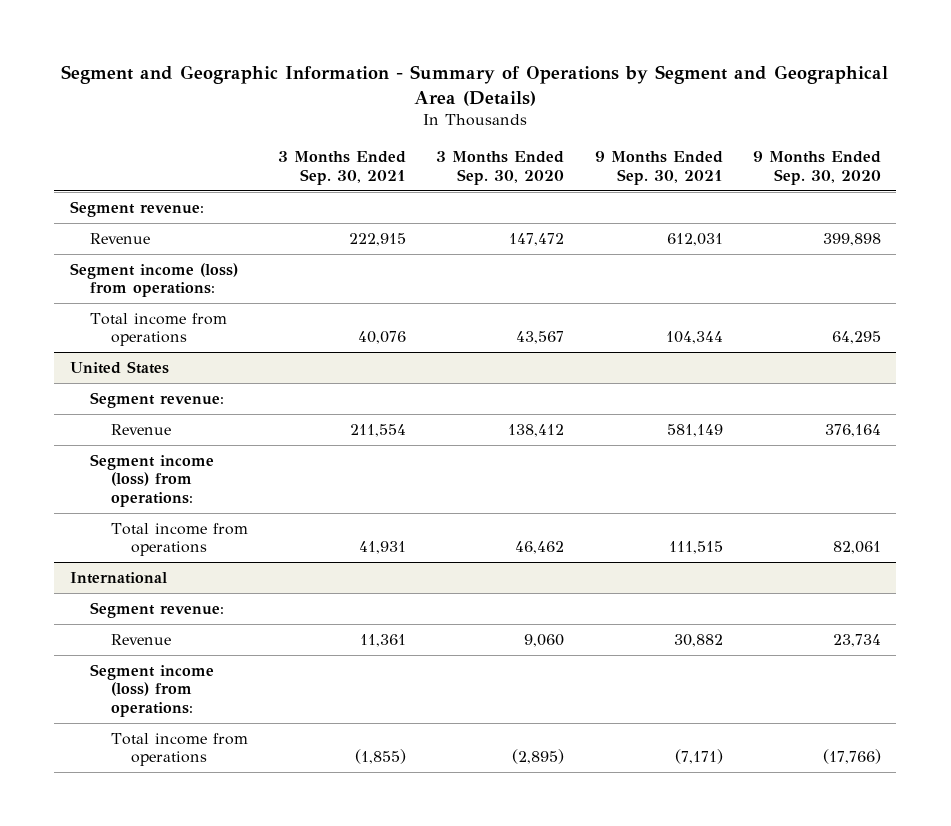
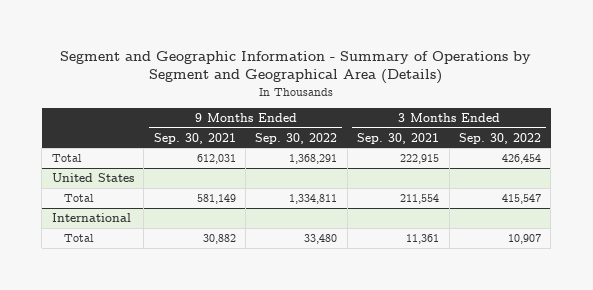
[436,151,565,185] 3 Months Ended Sep. 30, 2020 -> none
[753,151,882,185] 9 Months Ended Sep. 30, 2020 -> none
none -> [255,132,338,144] Sep. 30, 2022
none -> [459,132,542,144] Sep. 30, 2022
[69,200,204,217] Segment revenue: -> none
[69,262,238,298] Segment income (loss) from operations: -> none
[90,312,228,347] Total income from operations -> none
[90,232,151,244] Revenue -> [51,154,82,163] Total
[90,391,225,408] Segment revenue: -> none
[90,453,215,507] Segment income (loss) from operations: -> none
[110,522,248,557] Total income from operations -> none
[110,423,171,435] Revenue -> [64,194,95,203] Total
[90,601,225,618] Segment revenue: -> none
[90,663,215,717] Segment income (loss) from operations: -> none
[110,732,248,767] Total income from operations -> none
[110,633,171,645] Revenue -> [64,234,95,243] Total

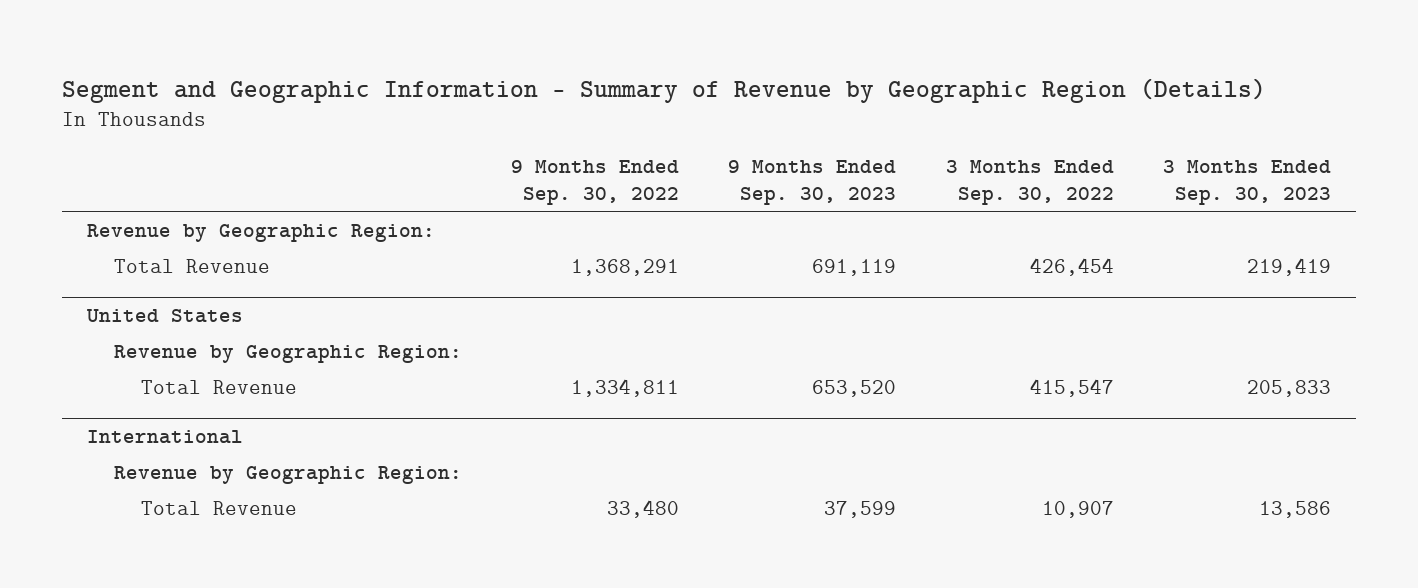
[60,50,532,85] Segment and Geographic Information - Summary of Operations by Segment and Geographical Area (Details) -> [62,77,1267,103] Segment and Geographic Information - Summary of Revenue by Geographic Region (Details)
[153,132,236,144] Sep. 30, 2021 -> none
[357,132,440,144] Sep. 30, 2021 -> none
none -> [728,159,897,206] 9 Months Ended Sep. 30, 2023
none -> [1163,159,1332,206] 3 Months Ended Sep. 30, 2023
none -> [86,223,435,242] Revenue by Geographic Region:
[51,154,82,163] Total -> [113,258,270,273] Total Revenue
none -> [113,344,462,363] Revenue by Geographic Region:
[64,194,95,203] Total -> [140,379,297,394] Total Revenue
none -> [113,465,462,484] Revenue by Geographic Region:
[64,234,95,243] Total -> [140,500,297,515] Total Revenue

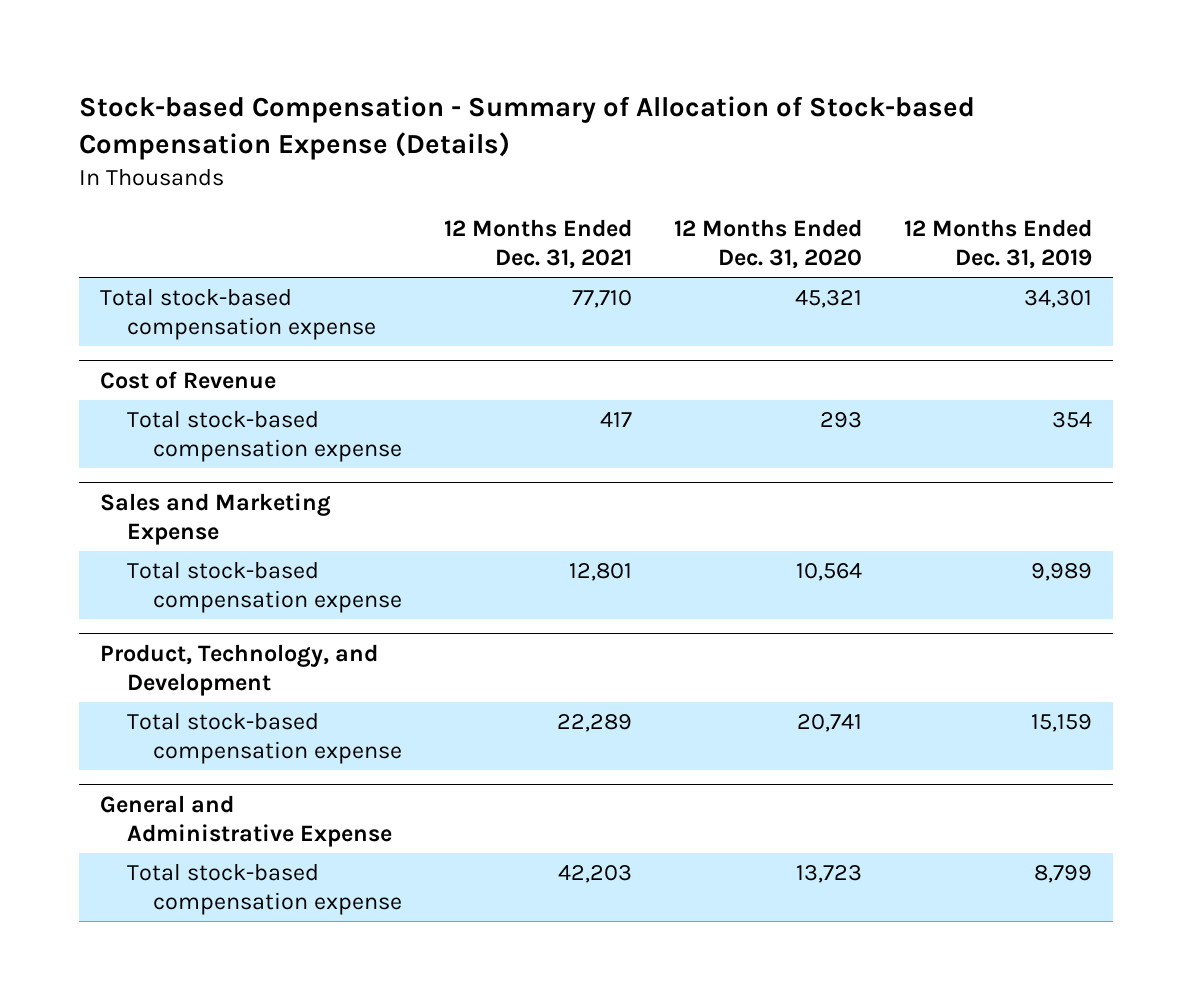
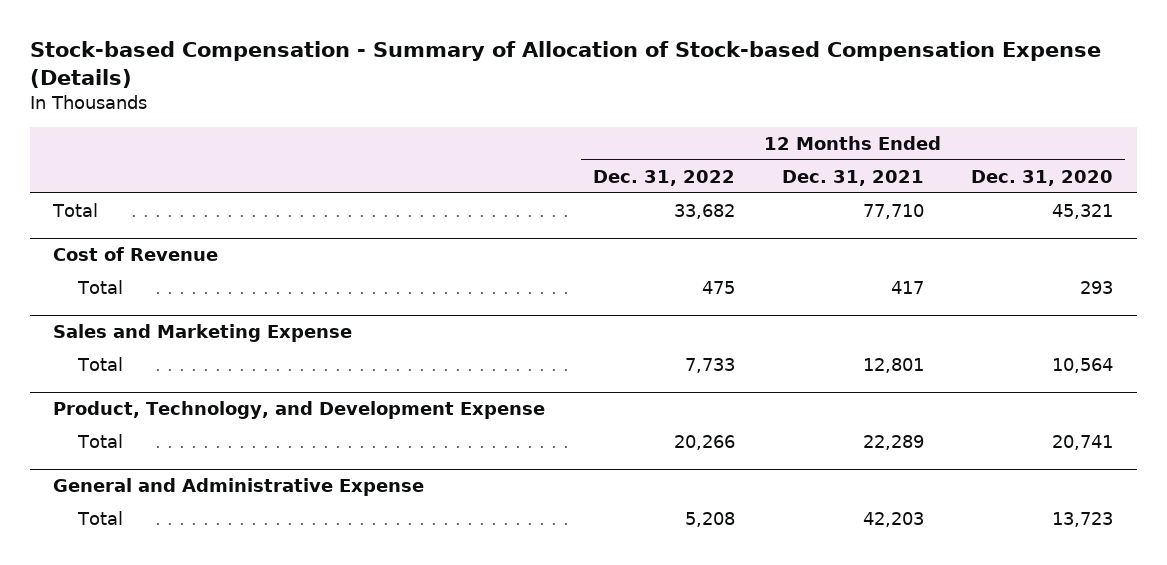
[904,219,1093,269] 12 Months Ended Dec. 31, 2019 -> none
none -> [592,169,735,186] Dec. 31, 2022
[100,288,376,341] Total stock-based compensation expense -> [52,202,99,217] Total
[126,410,402,463] Total stock-based compensation expense -> [77,279,124,294] Total
[126,561,402,614] Total stock-based compensation expense -> [77,356,124,371] Total
[100,643,379,696] Product, Technology, and Development -> [53,401,546,420] Product, Technology, and Development Expense
[126,712,402,765] Total stock-based compensation expense -> [77,433,124,448] Total
[126,863,402,916] Total stock-based compensation expense -> [77,510,124,525] Total

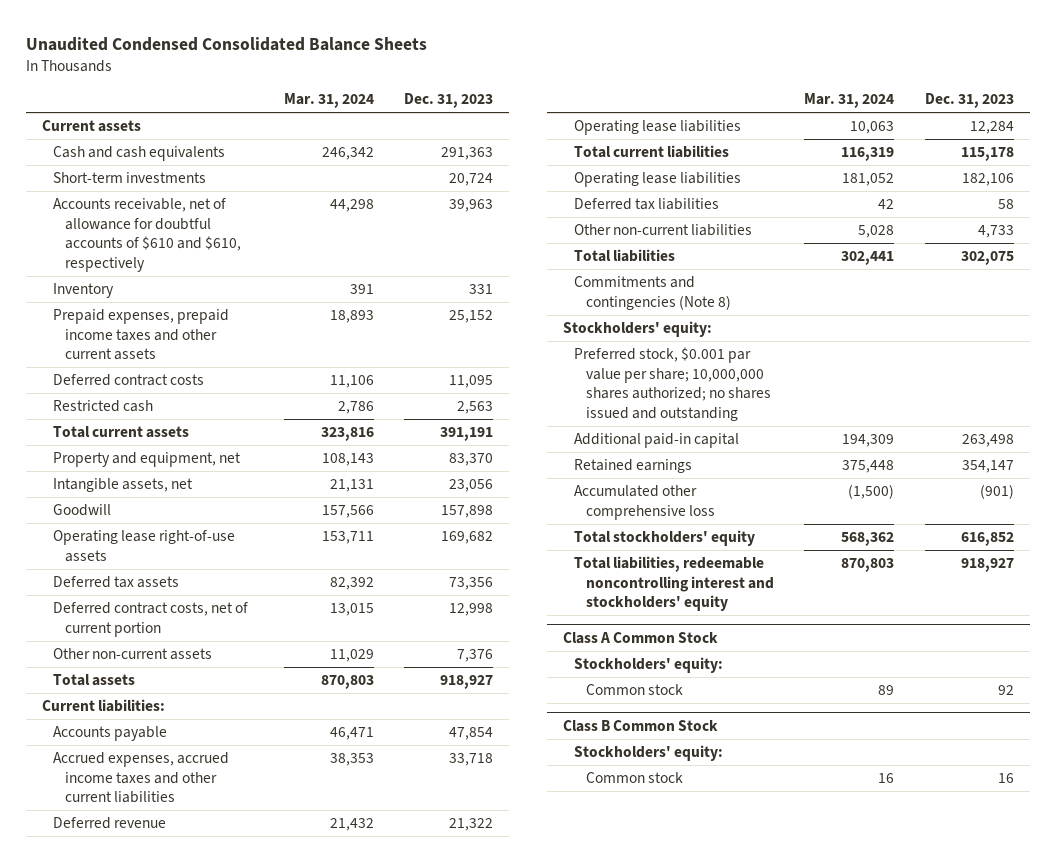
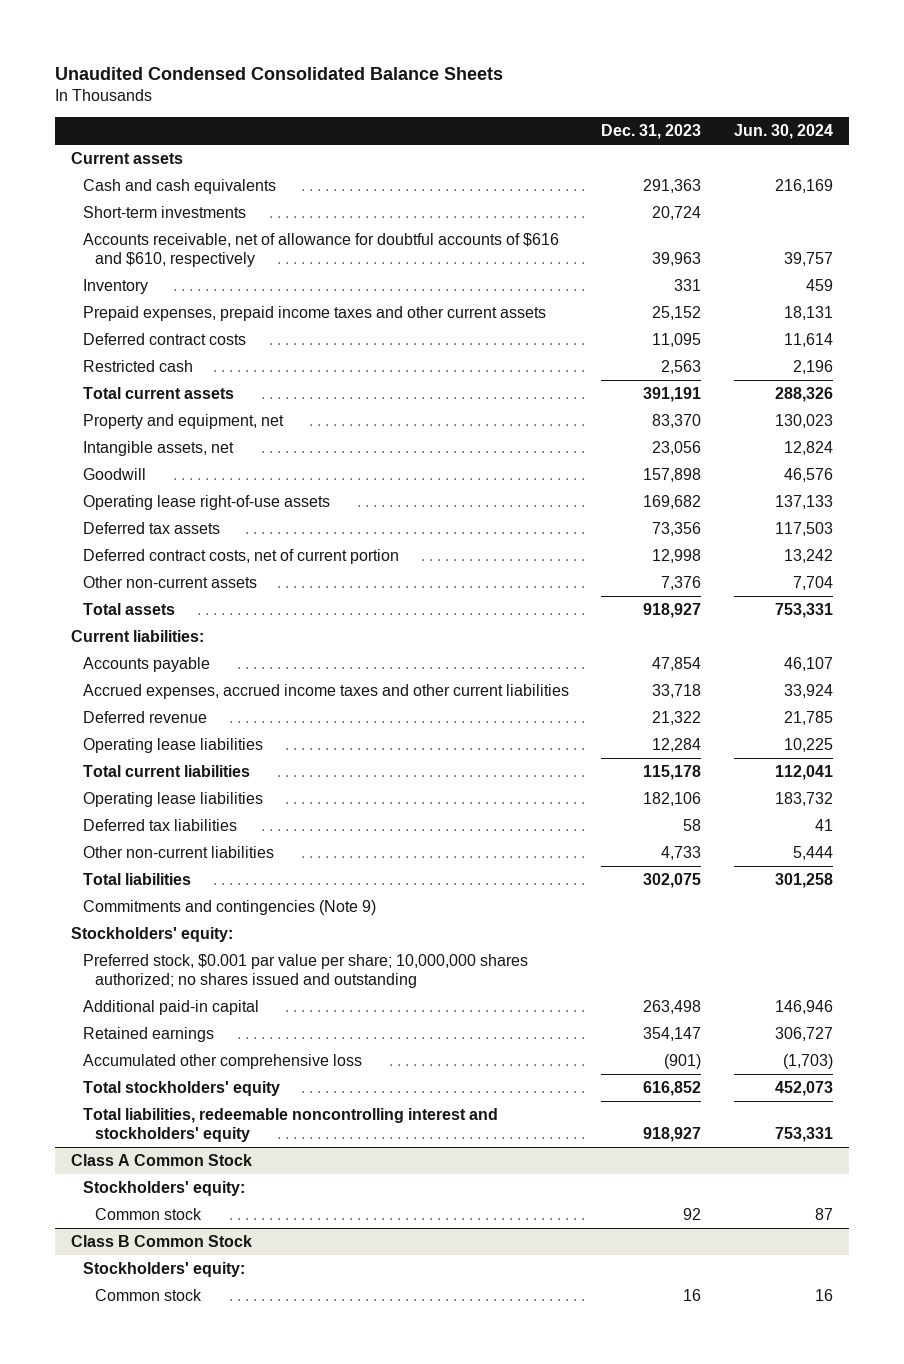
[283,93,374,109] Mar. 31, 2024 -> none
none -> [733,123,833,139] Jun. 30, 2024
[53,198,241,272] Accounts receivable, net of allowance for doubtful accounts of $610 and $610, respectively -> [83,233,560,267] Accounts receivable, net of allowance for doubtful accounts of $616 and $610, respectively
[574,276,731,310] Commitments and contingencies (Note 8) -> [83,900,377,916] Commitments and contingencies (Note 9)

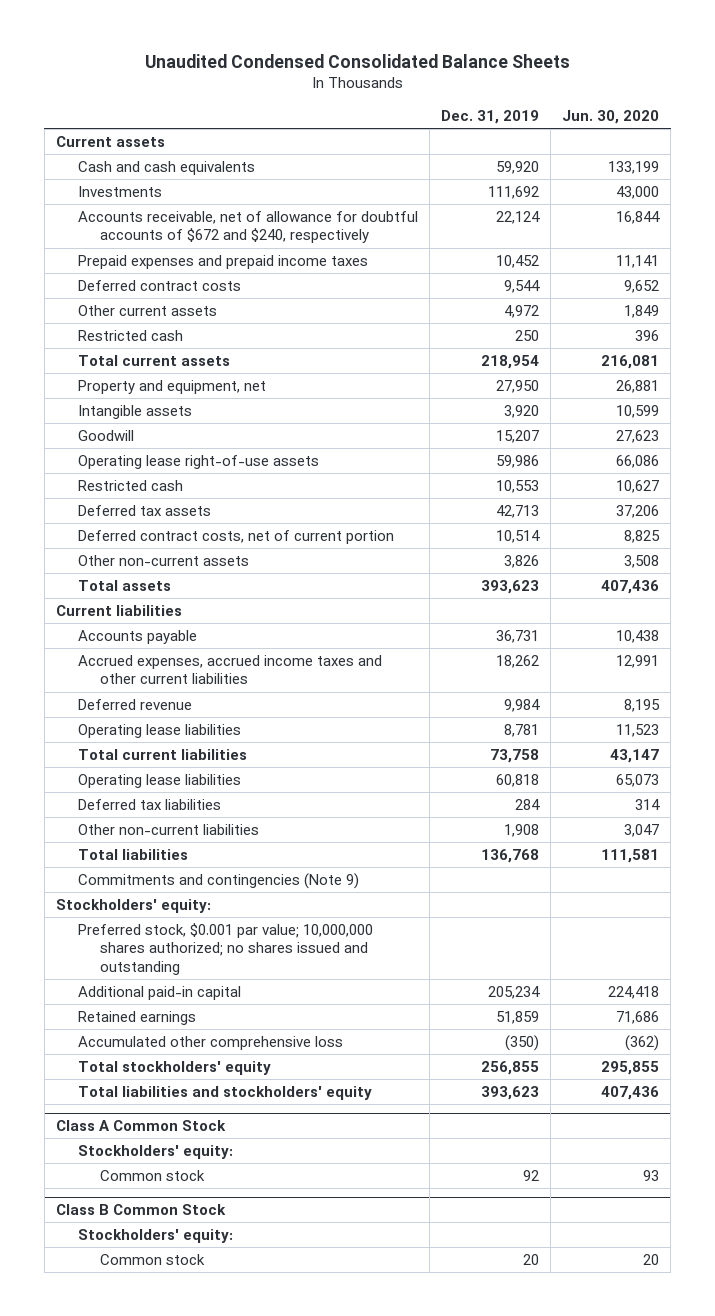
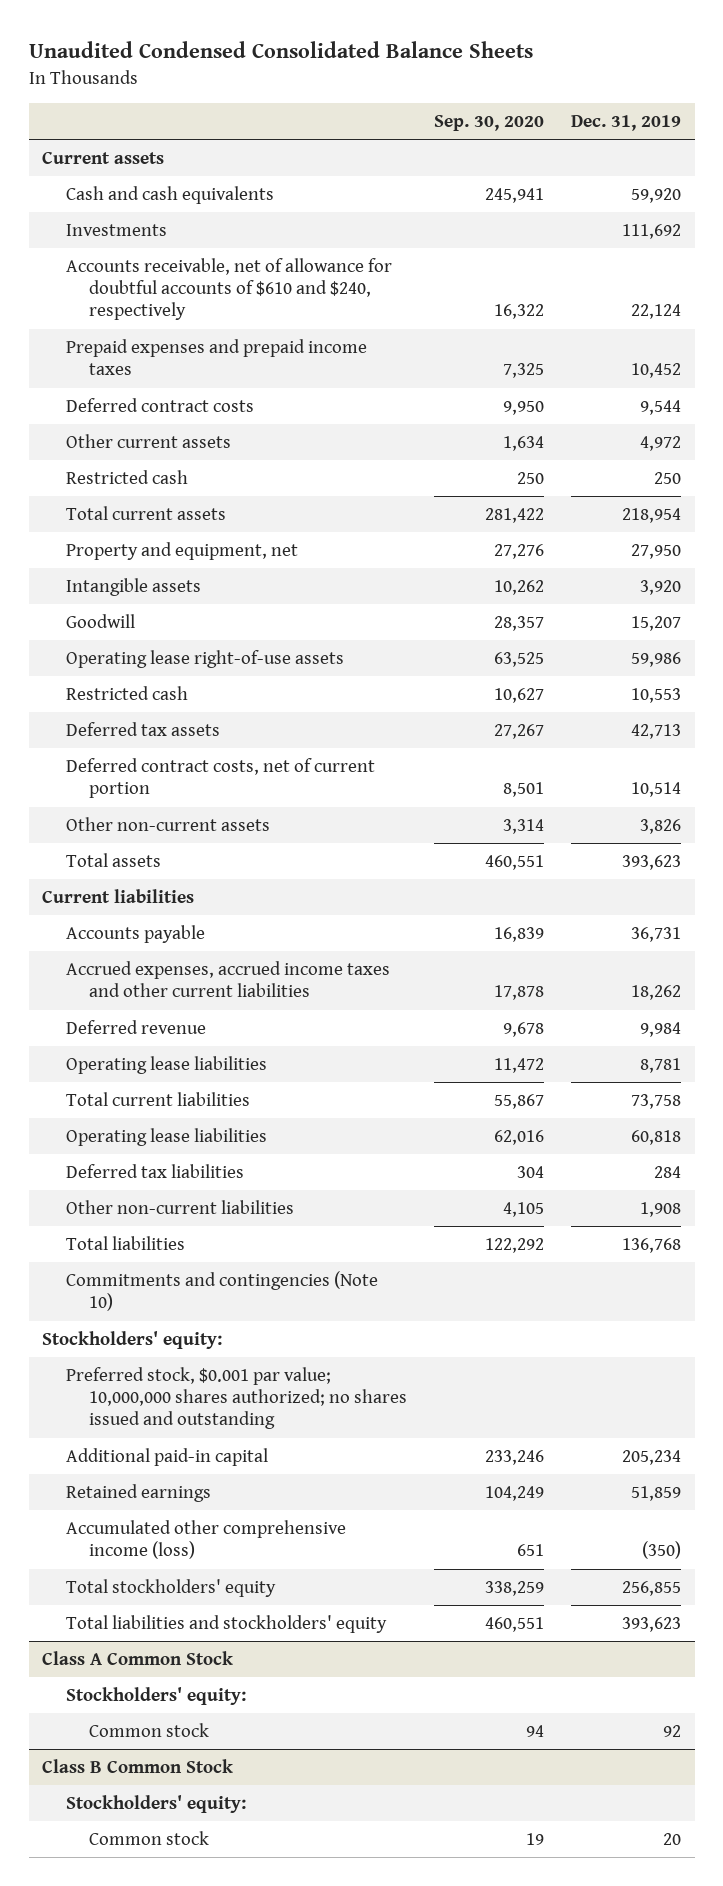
[562,109,660,124] Jun. 30, 2020 -> none
none -> [434,115,545,132] Sep. 30, 2020
[77,210,418,244] Accounts receivable, net of allowance for doubtful accounts of $672 and $240, respectively -> [65,258,392,321] Accounts receivable, net of allowance for doubtful accounts of $610 and $240, respectively
[77,872,359,889] Commitments and contingencies (Note 9) -> [65,1271,378,1312] Commitments and contingencies (Note 10)
[77,1035,343,1050] Accumulated other comprehensive loss -> [65,1520,346,1560] Accumulated other comprehensive income (loss)

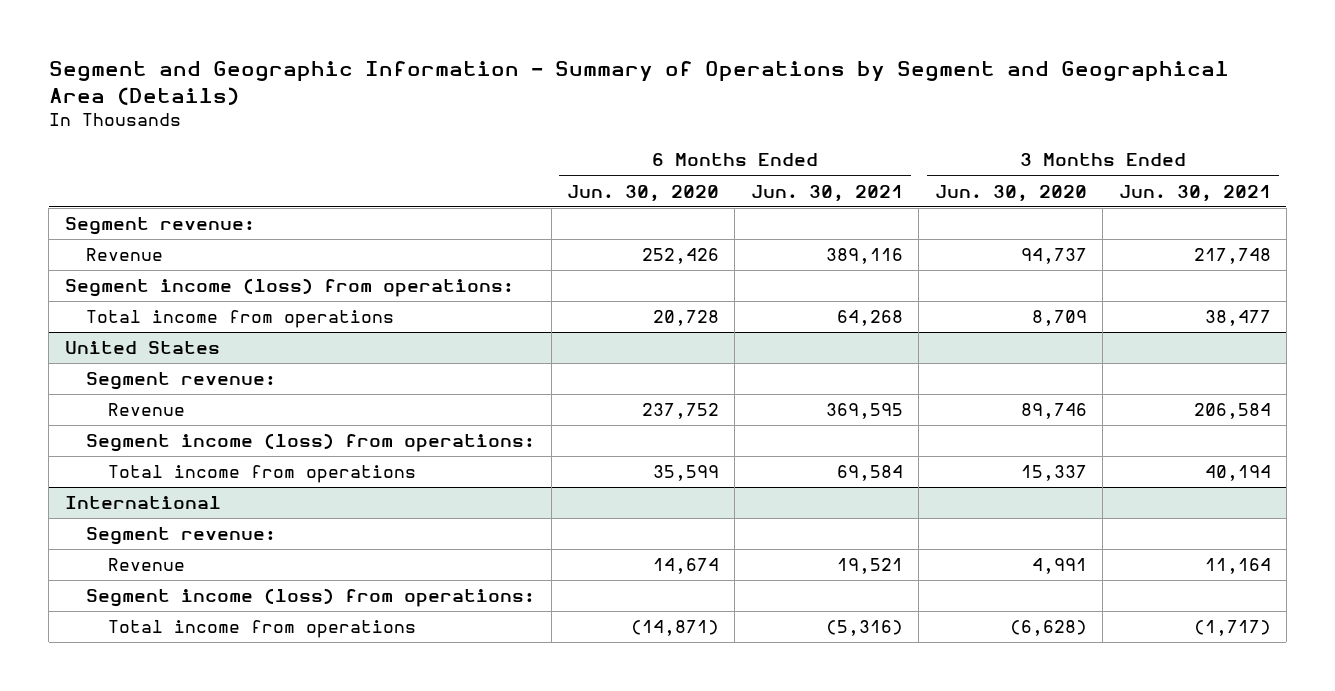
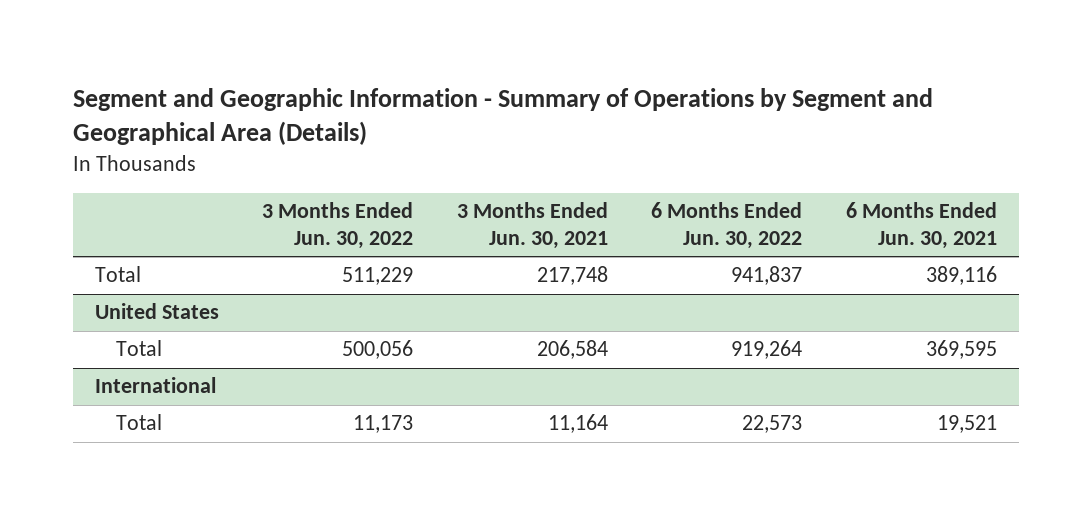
[566,184,719,202] Jun. 30, 2020 -> none
[934,184,1087,202] Jun. 30, 2020 -> none
none -> [262,202,414,249] 3 Months Ended Jun. 30, 2022
none -> [651,202,803,249] 6 Months Ended Jun. 30, 2022
[64,217,255,236] Segment revenue: -> none
[64,278,514,298] Segment income (loss) from operations: -> none
[86,310,395,329] Total income from operations -> none
[86,248,164,262] Revenue -> [94,266,141,283] Total
[86,372,277,391] Segment revenue: -> none
[86,433,536,453] Segment income (loss) from operations: -> none
[107,465,416,484] Total income from operations -> none
[107,403,185,417] Revenue -> [115,340,162,357] Total
[86,527,277,546] Segment revenue: -> none
[86,588,536,608] Segment income (loss) from operations: -> none
[107,620,416,639] Total income from operations -> none
[107,558,185,572] Revenue -> [115,414,162,431] Total

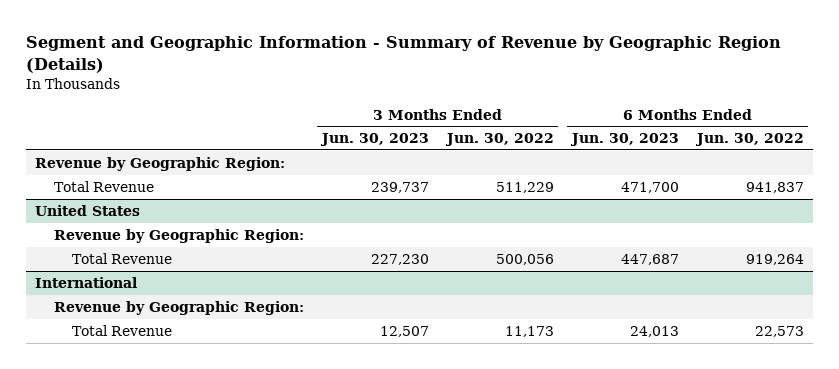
[72,88,933,146] Segment and Geographic Information - Summary of Operations by Segment and Geographical Area (Details) -> [25,35,781,73] Segment and Geographic Information - Summary of Revenue by Geographic Region (Details)
[456,202,608,249] 3 Months Ended Jun. 30, 2021 -> none
[846,202,998,249] 6 Months Ended Jun. 30, 2021 -> none
none -> [319,133,429,147] Jun. 30, 2023
none -> [569,133,679,147] Jun. 30, 2023
none -> [34,156,285,171] Revenue by Geographic Region:
[94,266,141,283] Total -> [53,180,154,192] Total Revenue
none -> [53,228,304,243] Revenue by Geographic Region:
[115,340,162,357] Total -> [72,252,173,264] Total Revenue
none -> [53,300,304,315] Revenue by Geographic Region:
[115,414,162,431] Total -> [72,324,173,336] Total Revenue

